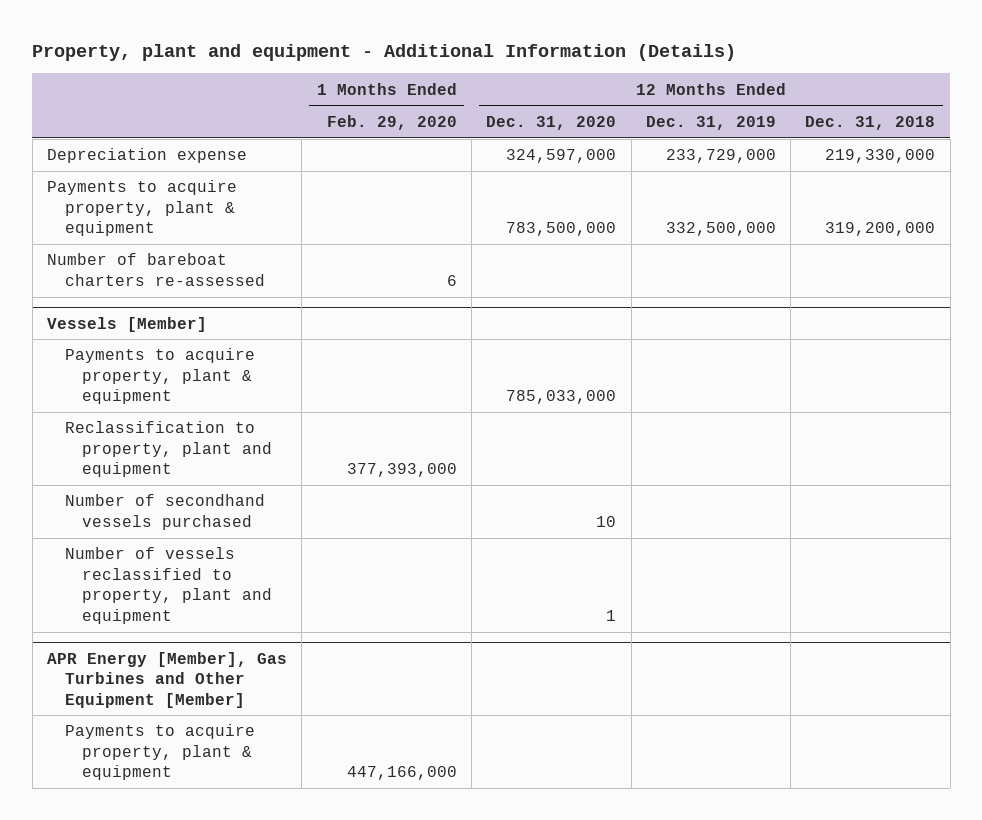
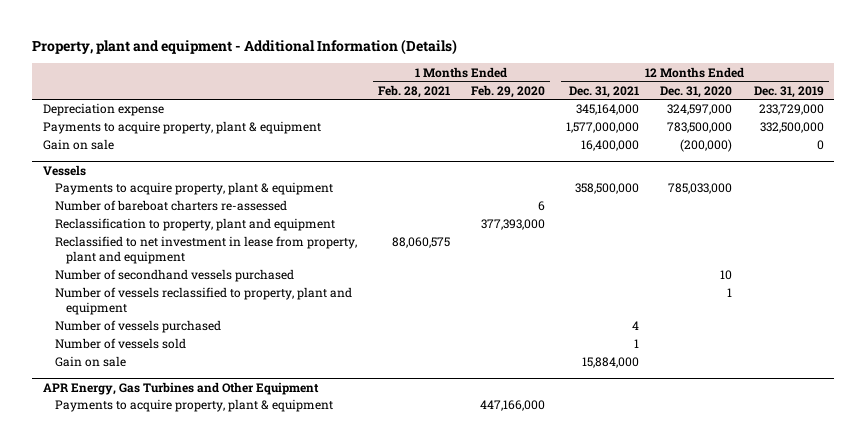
[805,115,936,130] Dec. 31, 2018 -> none
none -> [377,84,450,98] Feb. 28, 2021
none -> [569,85,640,98] Dec. 31, 2021
[47,253,265,286] Number of bareboat charters re-assessed -> none
none -> [43,139,115,151] Gain on sale
[47,316,208,332] Vessels [Member] -> [43,164,87,176] Vessels
none -> [54,200,287,212] Number of bareboat charters re-assessed
none -> [54,236,357,265] Reclassified to net investment in lease from property, plant and equipment
none -> [54,320,221,334] Number of vessels purchased
none -> [54,338,186,350] Number of vessels sold
none -> [54,356,126,368] Gain on sale
[47,651,288,708] APR Energy [Member], Gas Turbines and Other Equipment [Member] -> [43,381,320,395] APR Energy, Gas Turbines and Other Equipment

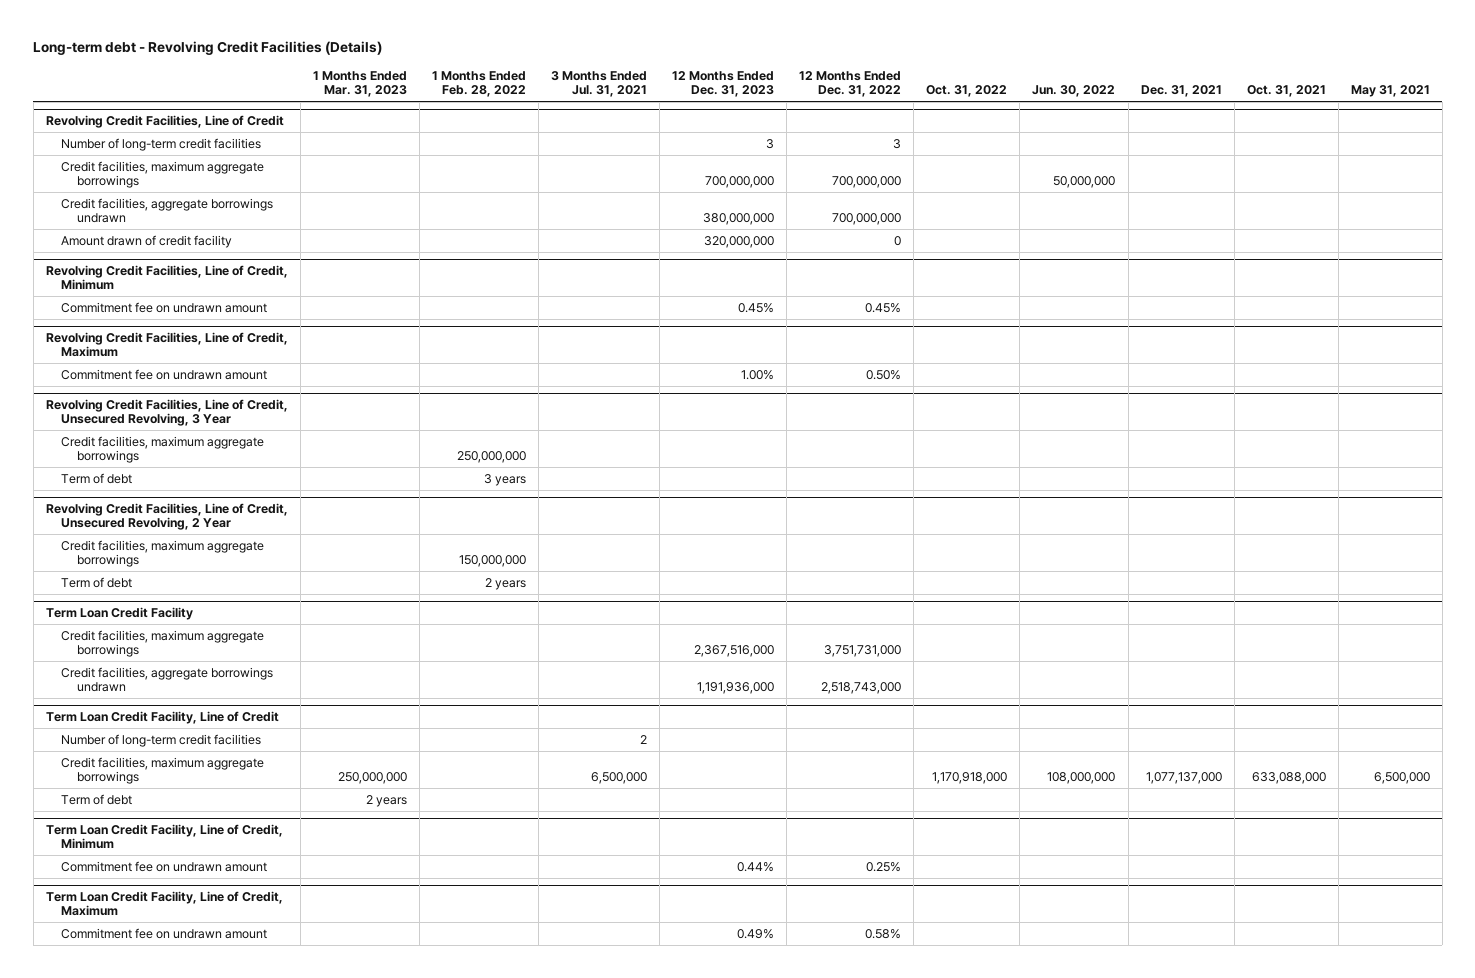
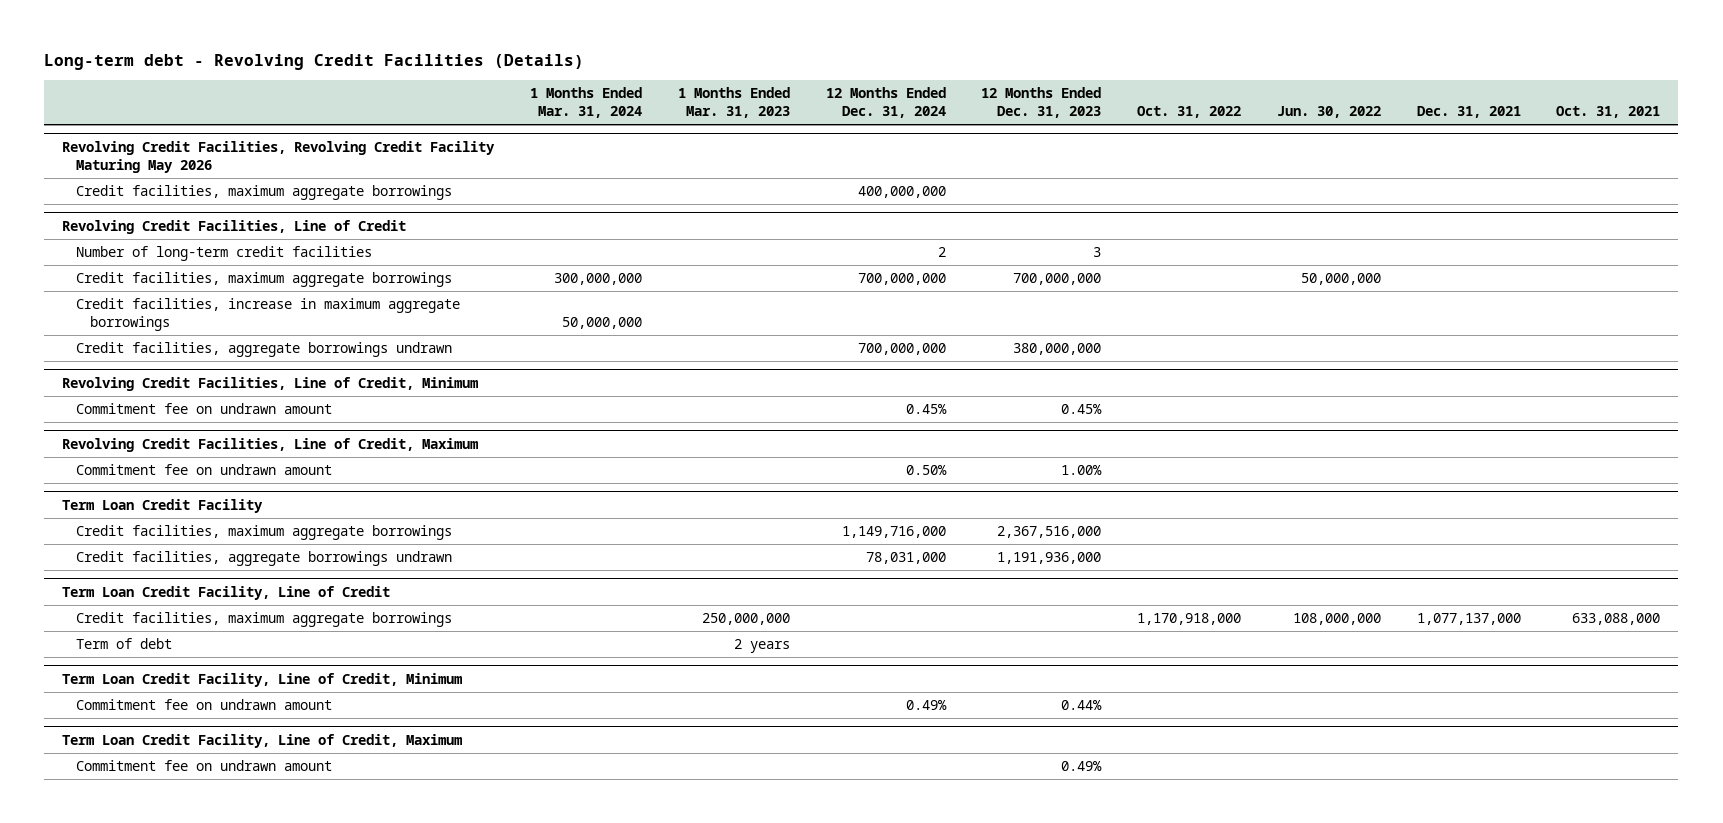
[431,70,526,98] 1 Months Ended Feb. 28, 2022 -> none
[550,70,647,98] 3 Months Ended Jul. 31, 2021 -> none
[799,70,902,98] 12 Months Ended Dec. 31, 2022 -> none
[1350,85,1430,98] May 31, 2021 -> none
none -> [529,87,642,119] 1 Months Ended Mar. 31, 2024
none -> [825,87,946,119] 12 Months Ended Dec. 31, 2024
none -> [62,140,496,173] Revolving Credit Facilities, Revolving Credit Facility Maturing May 2026
none -> [76,184,453,200] Credit facilities, maximum aggregate borrowings
none -> [76,297,461,331] Credit facilities, increase in maximum aggregate borrowings
[61,234,233,248] Amount drawn of credit facility -> none
[45,398,288,426] Revolving Credit Facilities, Line of Credit, Unsecured Revolving, 3 Year -> none
[61,435,265,463] Credit facilities, maximum aggregate borrowings -> none
[61,472,133,484] Term of debt -> none
[45,502,288,530] Revolving Credit Facilities, Line of Credit, Unsecured Revolving, 2 Year -> none
[61,539,265,567] Credit facilities, maximum aggregate borrowings -> none
[61,576,133,588] Term of debt -> none
[61,733,262,747] Number of long-term credit facilities -> none

